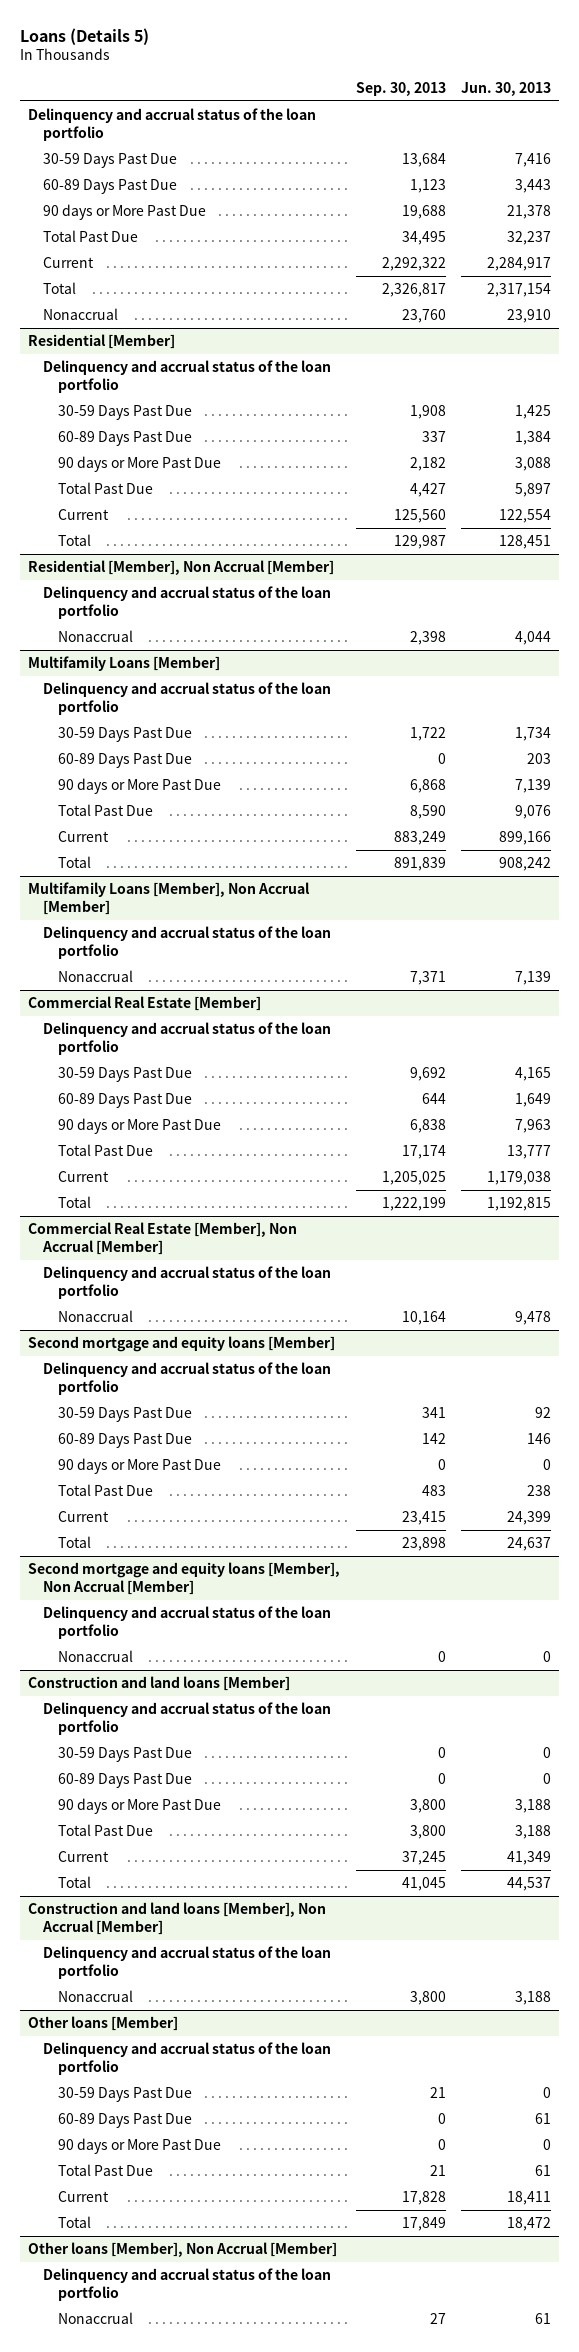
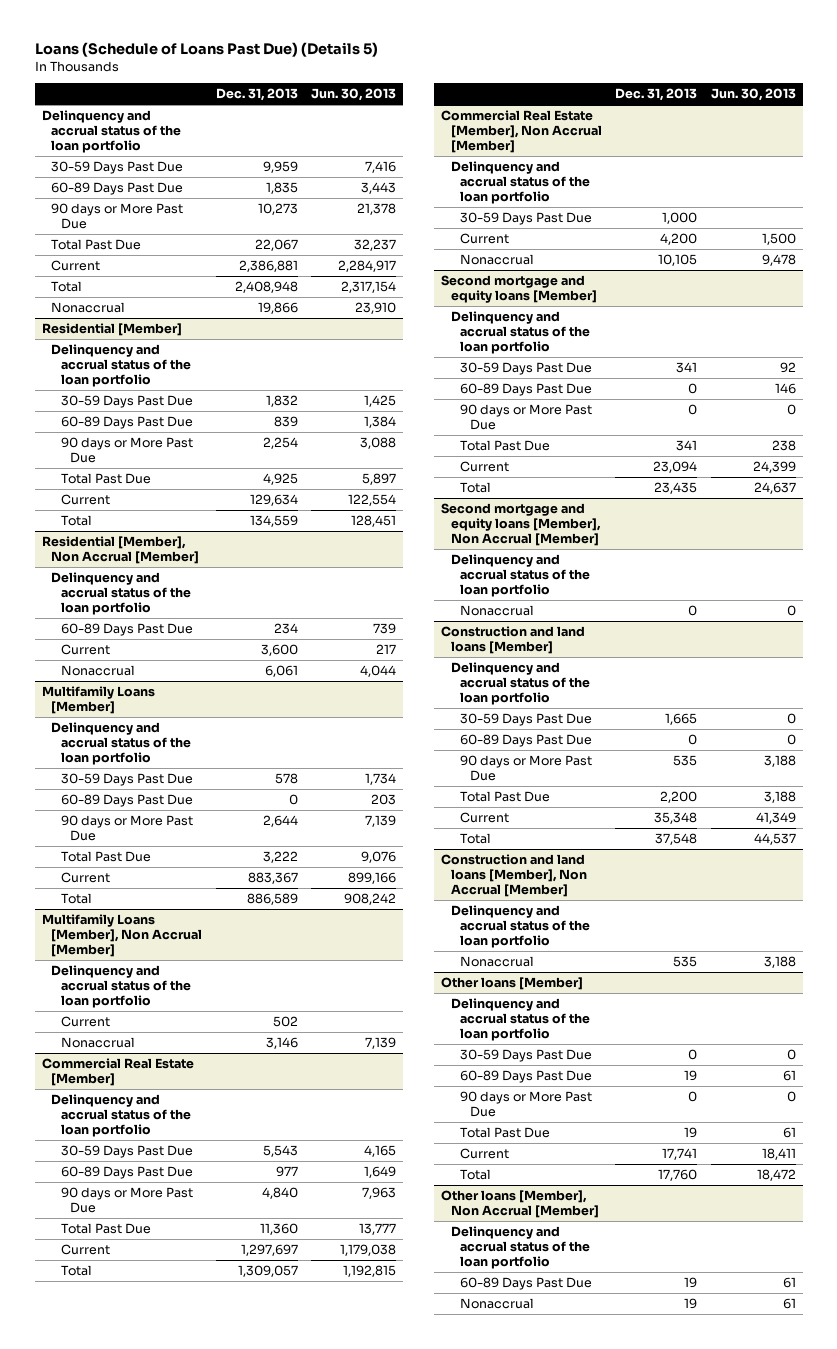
[20,27,150,45] Loans (Details 5) -> [34,42,378,58] Loans (Schedule of Loans Past Due) (Details 5)
[355,81,446,96] Sep. 30, 2013 -> none
none -> [215,88,298,102] Dec. 31, 2013
none -> [60,623,193,637] 60-89 Days Past Due
none -> [60,644,110,656] Current
none -> [60,1016,110,1028] Current
none -> [460,212,593,226] 30-59 Days Past Due
none -> [460,233,510,245] Current
none -> [460,1277,593,1291] 60-89 Days Past Due

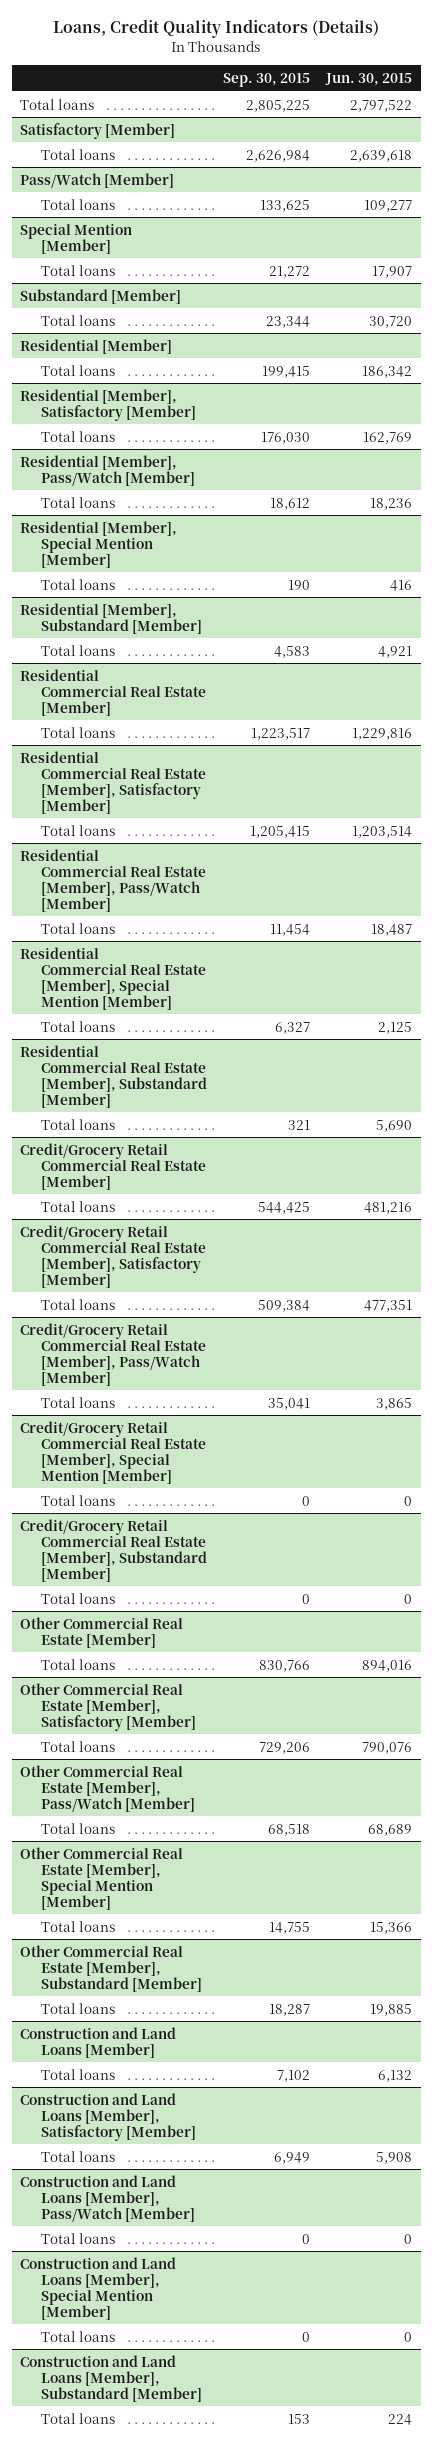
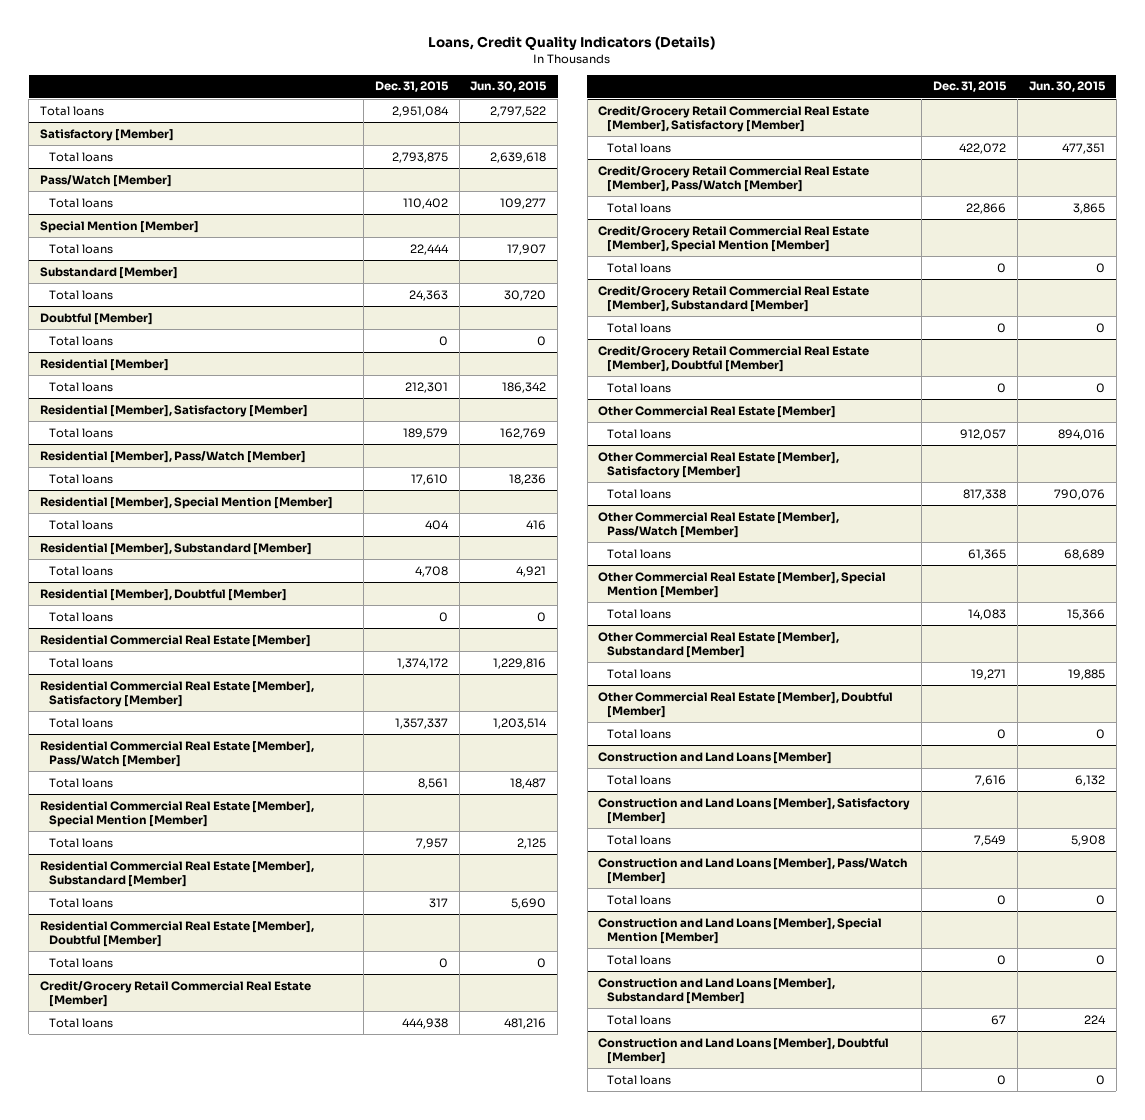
[223,72,311,87] Sep. 30, 2015 -> none
none -> [374,81,449,93] Dec. 31, 2015
none -> [40,312,154,325] Doubtful [Member]
none -> [49,335,114,346] Total loans
none -> [40,588,288,601] Residential [Member], Doubtful [Member]
none -> [49,611,114,622] Total loans
none -> [40,920,315,947] Residential Commercial Real Estate [Member], Doubtful [Member]
none -> [49,957,114,968] Total loans
none -> [598,345,870,372] Credit/Grocery Retail Commercial Real Estate [Member], Doubtful [Member]
none -> [607,382,672,393] Total loans
none -> [598,691,894,718] Other Commercial Real Estate [Member], Doubtful [Member]
none -> [607,728,672,739] Total loans
none -> [598,1037,890,1064] Construction and Land Loans [Member], Doubtful [Member]
none -> [607,1074,672,1085] Total loans

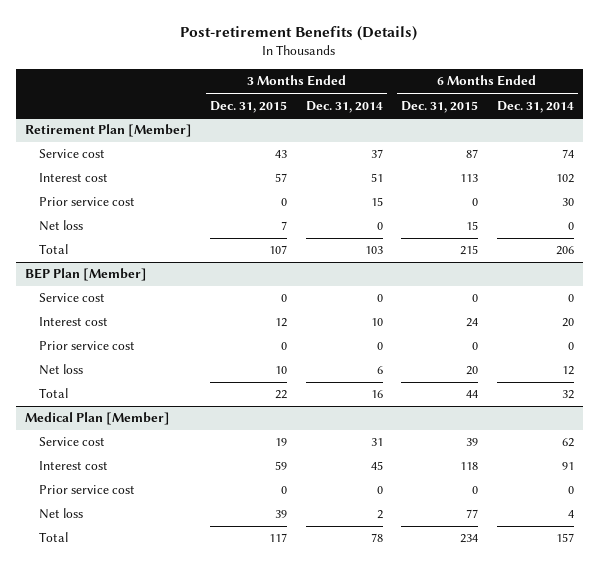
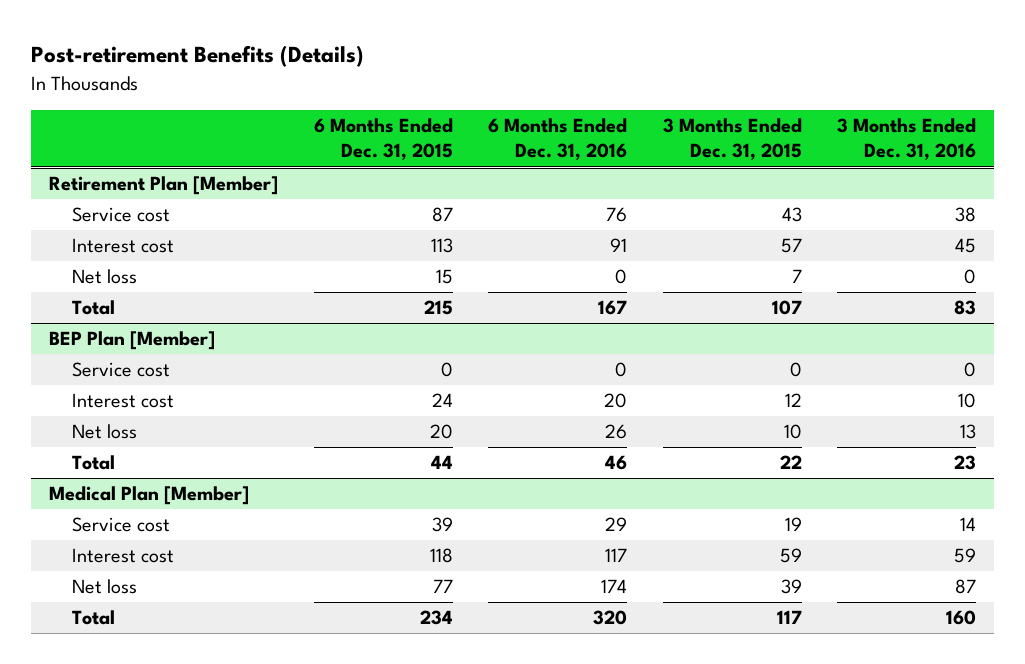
[305,100,383,113] Dec. 31, 2014 -> none
[496,100,574,113] Dec. 31, 2014 -> none
none -> [488,117,628,161] 6 Months Ended Dec. 31, 2016
none -> [837,117,977,161] 3 Months Ended Dec. 31, 2016
[39,197,136,207] Prior service cost -> none
[39,341,136,351] Prior service cost -> none
[39,485,136,495] Prior service cost -> none

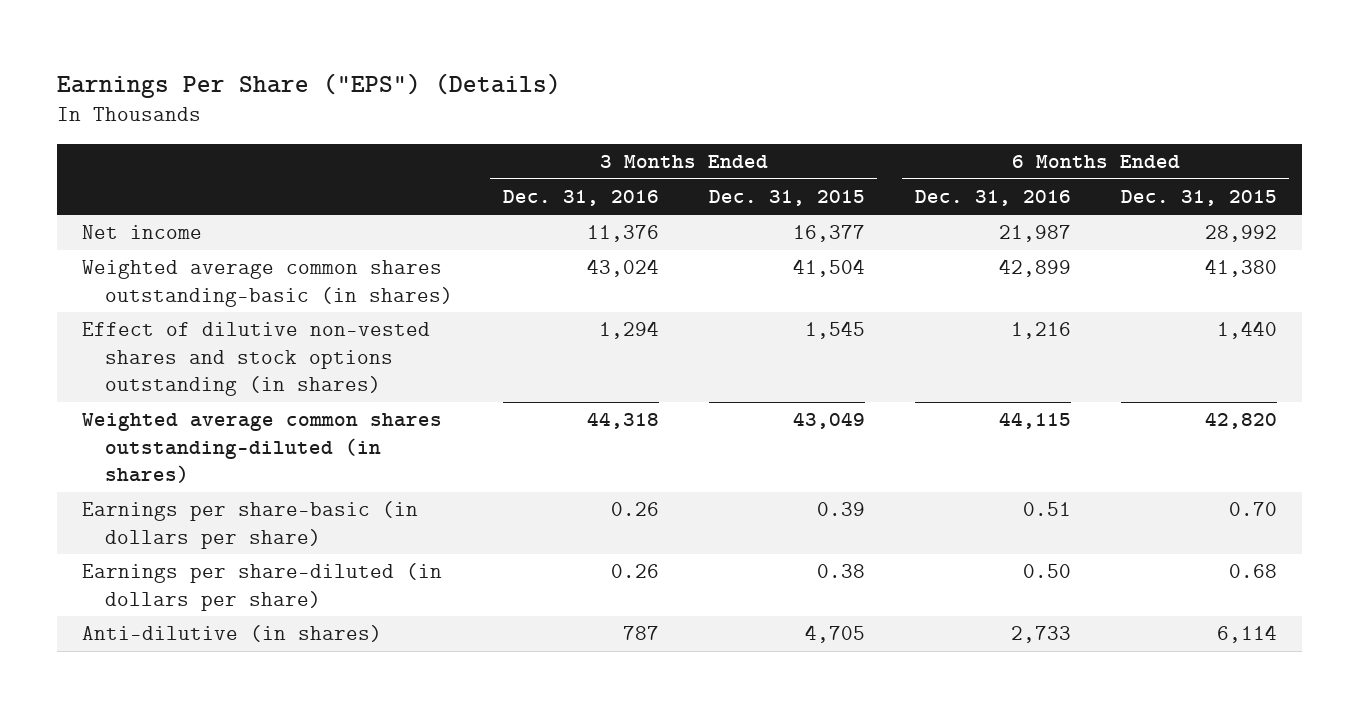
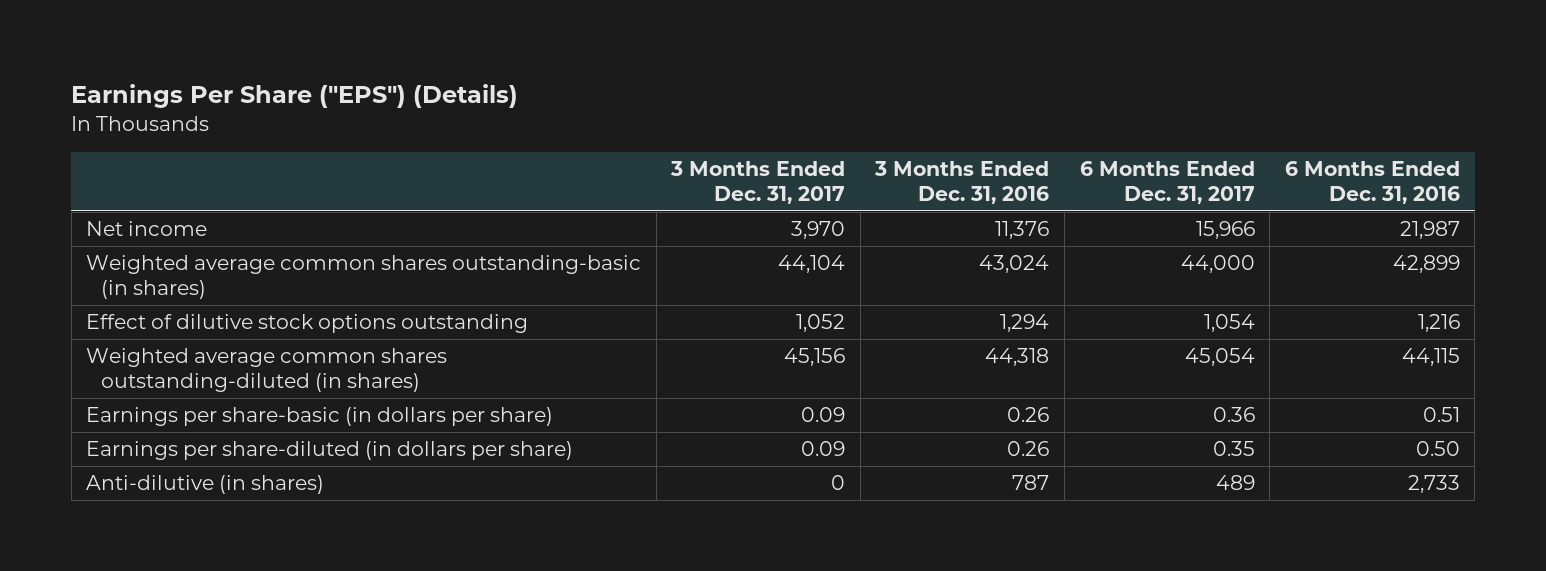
[708,190,865,207] Dec. 31, 2015 -> none
[1120,190,1277,207] Dec. 31, 2015 -> none
none -> [670,161,846,204] 3 Months Ended Dec. 31, 2017
none -> [1079,161,1255,204] 6 Months Ended Dec. 31, 2017
[82,322,431,396] Effect of dilutive non-vested shares and stock options outstanding (in shares) -> [86,314,529,334] Effect of dilutive stock options outstanding

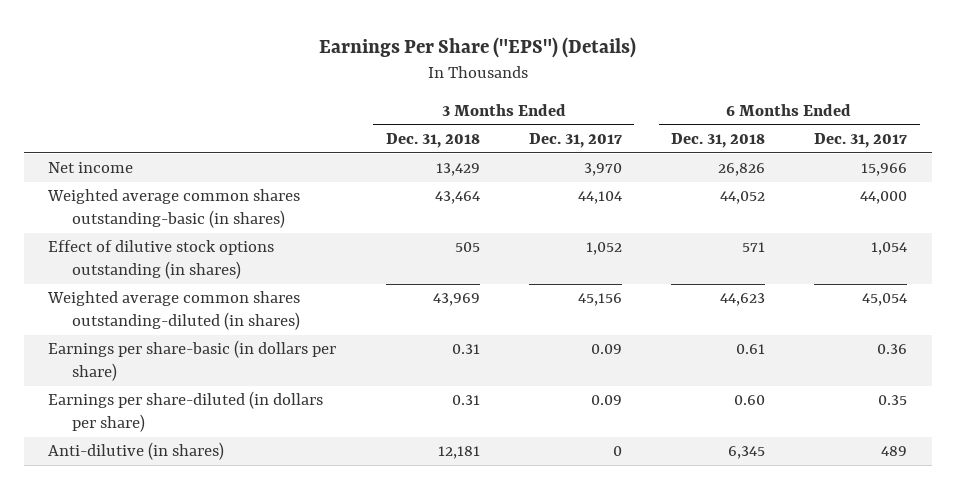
[874,161,1050,204] 3 Months Ended Dec. 31, 2016 -> none
[1284,161,1460,204] 6 Months Ended Dec. 31, 2016 -> none
none -> [385,132,480,148] Dec. 31, 2018
none -> [671,132,766,148] Dec. 31, 2018
[86,314,529,334] Effect of dilutive stock options outstanding -> [48,240,275,279] Effect of dilutive stock options outstanding (in shares)

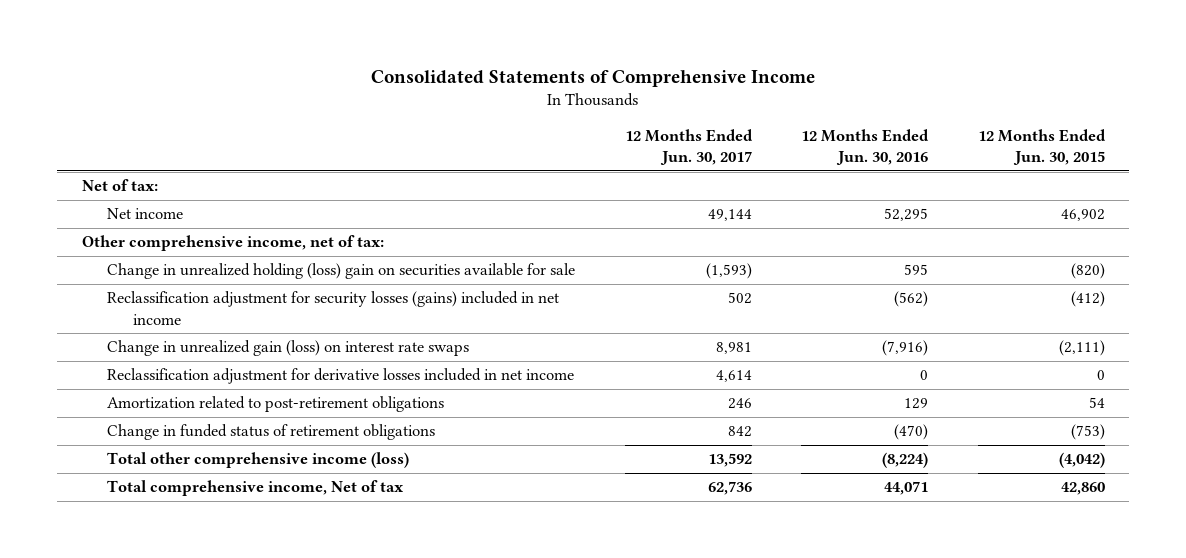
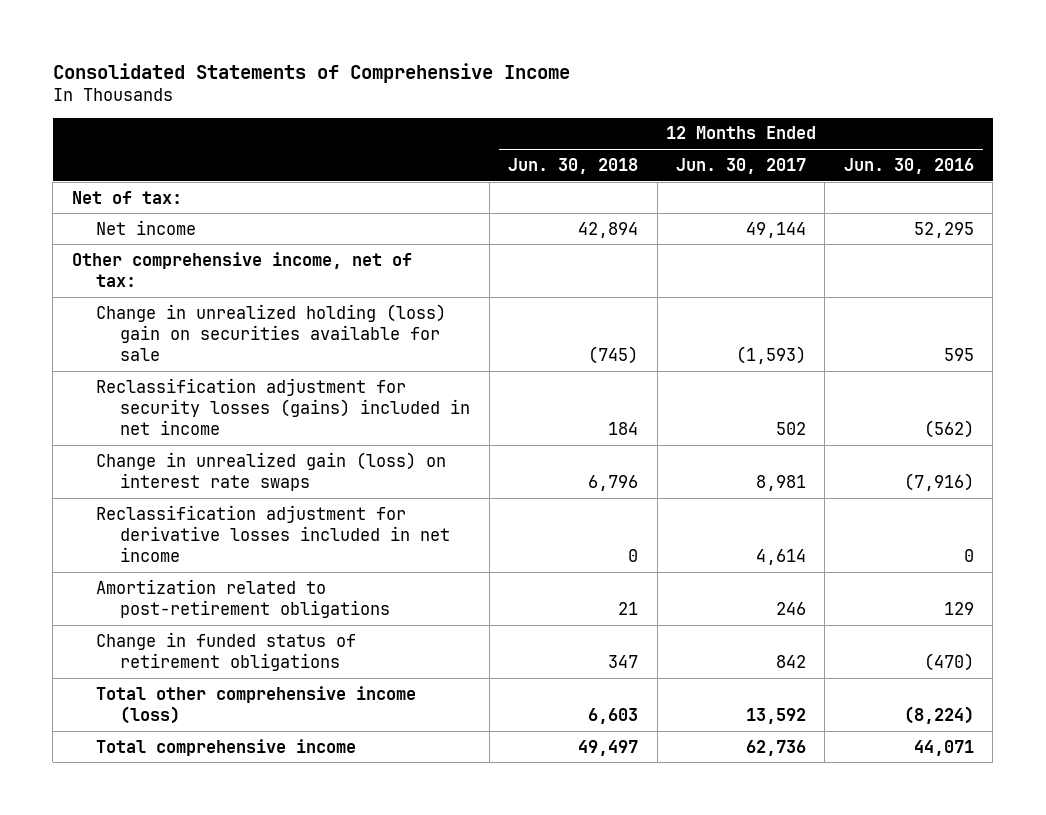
[977,128,1106,166] 12 Months Ended Jun. 30, 2015 -> none
none -> [508,157,639,174] Jun. 30, 2018
[107,480,405,497] Total comprehensive income, Net of tax -> [95,738,356,756] Total comprehensive income

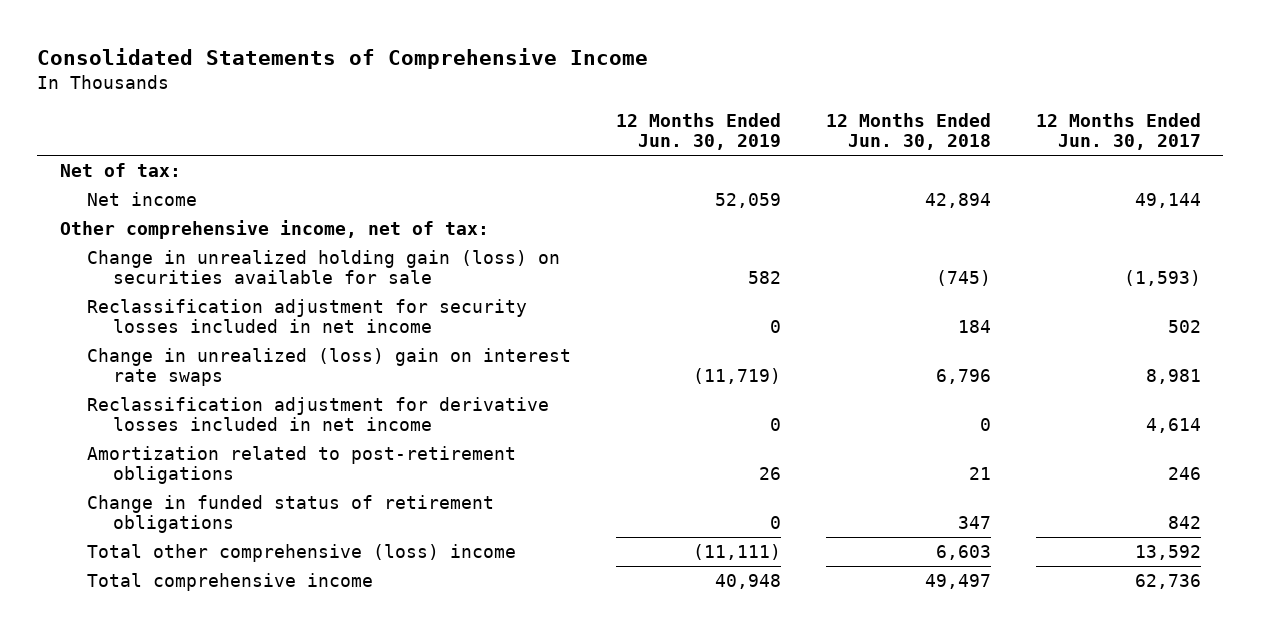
[843,157,974,174] Jun. 30, 2016 -> none
none -> [615,113,781,151] 12 Months Ended Jun. 30, 2019
[95,303,446,362] Change in unrealized holding (loss) gain on securities available for sale -> [86,249,560,285] Change in unrealized holding gain (loss) on securities available for sale
[95,377,471,436] Reclassification adjustment for security losses (gains) included in net income -> [86,298,527,334] Reclassification adjustment for security losses included in net income
[95,451,446,492] Change in unrealized gain (loss) on interest rate swaps -> [86,347,571,387] Change in unrealized (loss) gain on interest rate swaps
[95,685,416,725] Total other comprehensive income (loss) -> [86,543,516,562] Total other comprehensive (loss) income

